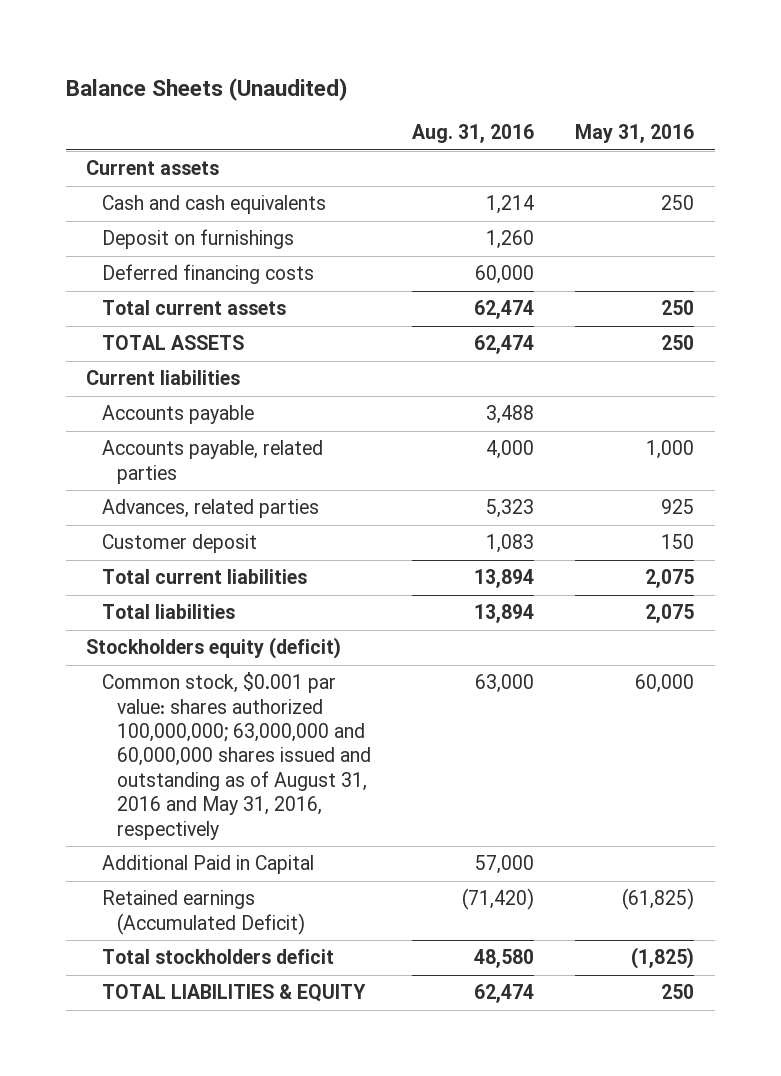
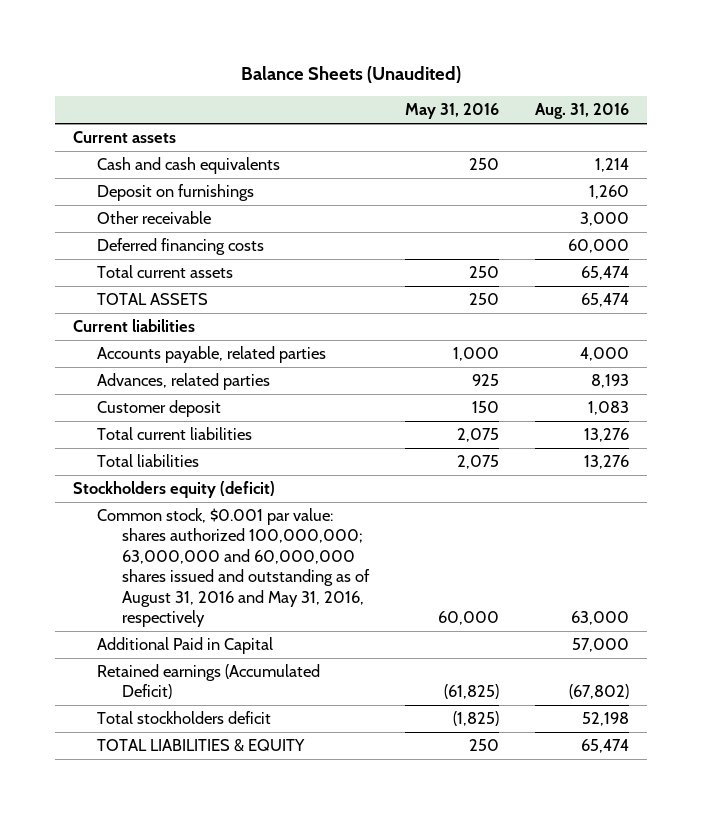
none -> [97,211,212,225] Other receivable
[474,300,535,320] 62,474 -> [581,266,630,281] 65,474
[474,335,535,355] 62,474 -> [581,293,630,308] 65,474
[101,405,254,425] Accounts payable -> none
[486,499,535,519] 5,323 -> [591,374,630,389] 8,193
[474,569,535,589] 13,894 -> [584,428,630,443] 13,276
[474,604,535,624] 13,894 -> [584,455,630,470] 13,276
[462,888,535,911] (71,420) -> [569,684,630,700] (67,802)
[474,949,535,969] 48,580 -> [582,712,630,727] 52,198
[474,984,535,1004] 62,474 -> [581,739,630,754] 65,474

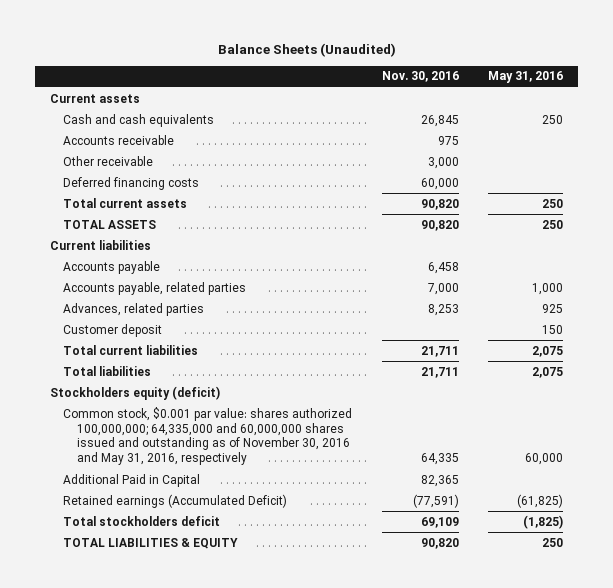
[535,103,630,120] Aug. 31, 2016 -> none
none -> [381,71,459,83] Nov. 30, 2016
[97,184,255,202] Deposit on furnishings -> none
none -> [63,134,175,145] Accounts receivable
none -> [63,260,161,274] Accounts payable
[97,508,371,628] Common stock, $0.001 par value: shares authorized 100,000,000; 63,000,000 and 60,000,000 shares issued and outstanding as of August 31, 2016 and May 31, 2016, respectively -> [63,406,353,466] Common stock, $0.001 par value: shares authorized 100,000,000; 64,335,000 and 60,000,000 shares issued and outstanding as of November 30, 2016 and May 31, 2016, respectively

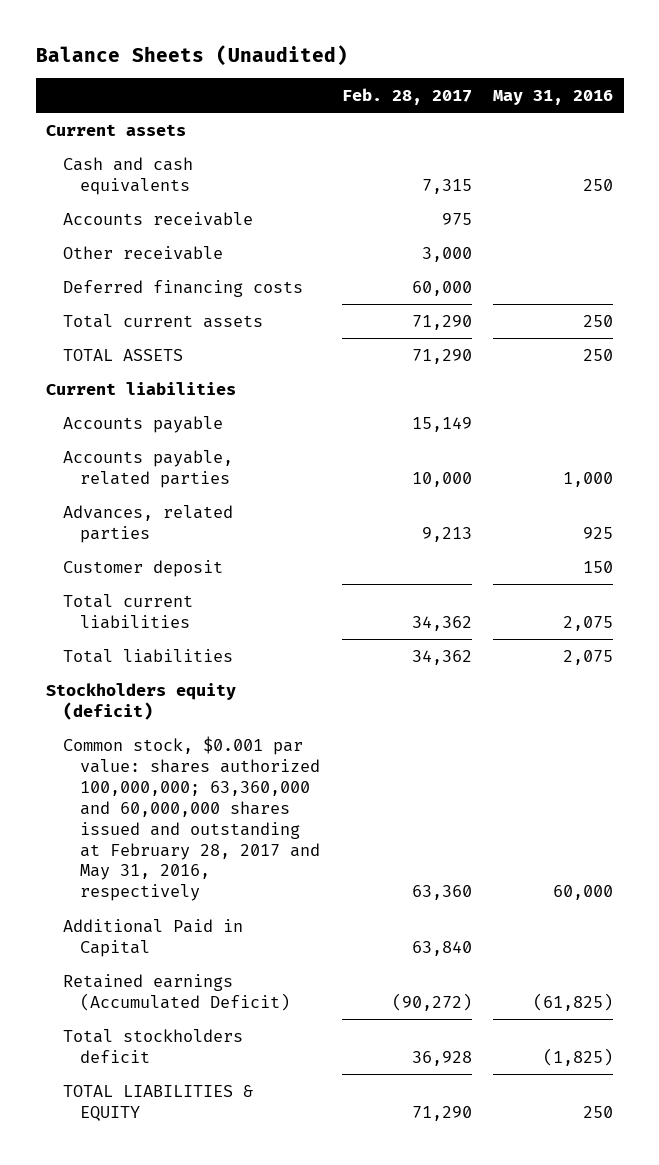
[381,71,459,83] Nov. 30, 2016 -> none
none -> [341,87,472,105] Feb. 28, 2017
[63,406,353,466] Common stock, $0.001 par value: shares authorized 100,000,000; 64,335,000 and 60,000,000 shares issued and outstanding as of November 30, 2016 and May 31, 2016, respectively -> [63,735,321,902] Common stock, $0.001 par value: shares authorized 100,000,000; 63,360,000 and 60,000,000 shares issued and outstanding at February 28, 2017 and May 31, 2016, respectively

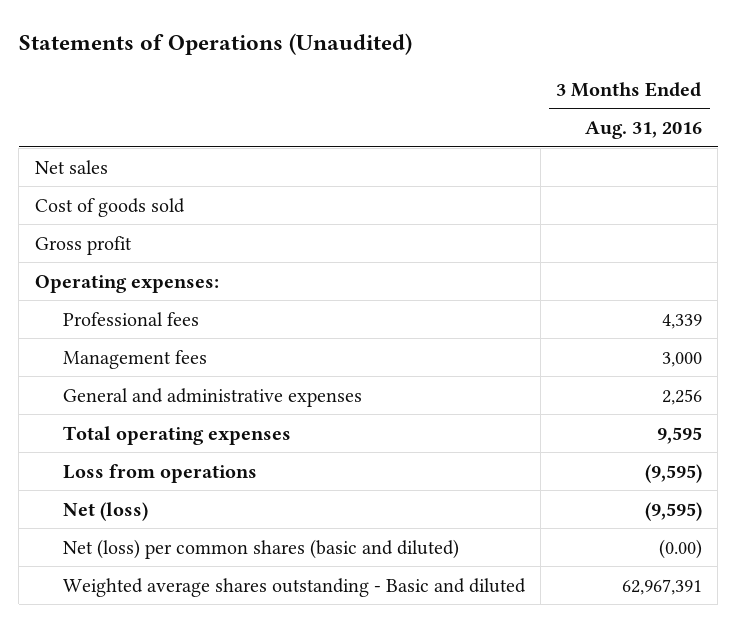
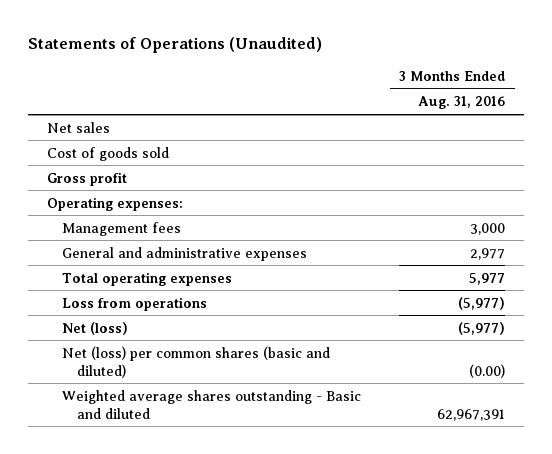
[62,311,199,326] Professional fees -> none
[661,388,702,405] 2,256 -> [470,247,506,260] 2,977
[656,426,702,444] 9,595 -> [469,272,506,285] 5,977
[644,463,702,483] (9,595) -> [458,296,506,310] (5,977)
[644,501,702,521] (9,595) -> [458,321,506,335] (5,977)

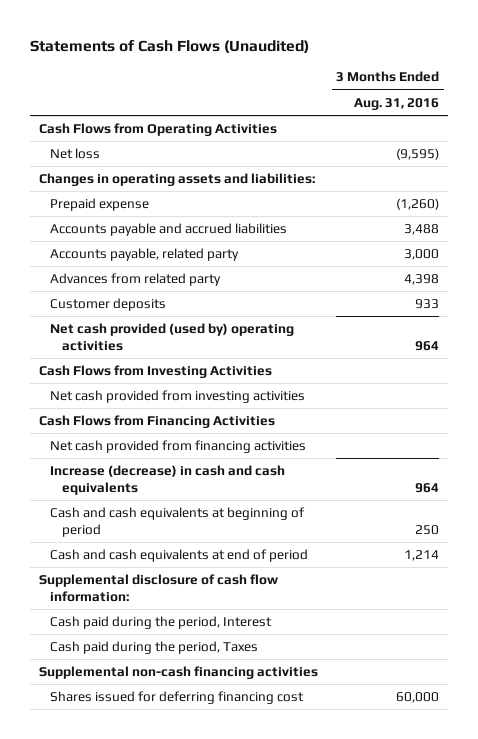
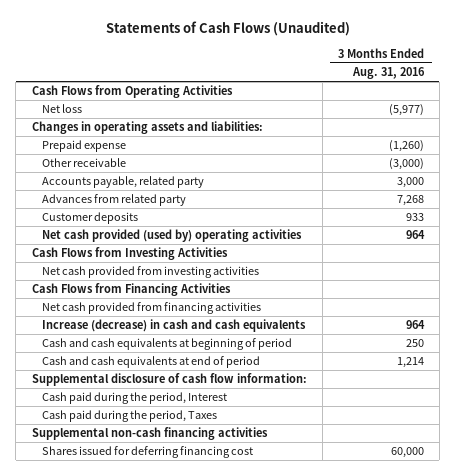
[396,148,440,161] (9,595) -> [388,104,424,117] (5,977)
[50,223,288,237] Accounts payable and accrued liabilities -> none
none -> [41,158,126,168] Other receivable
[404,274,440,286] 4,398 -> [396,195,424,207] 7,268

